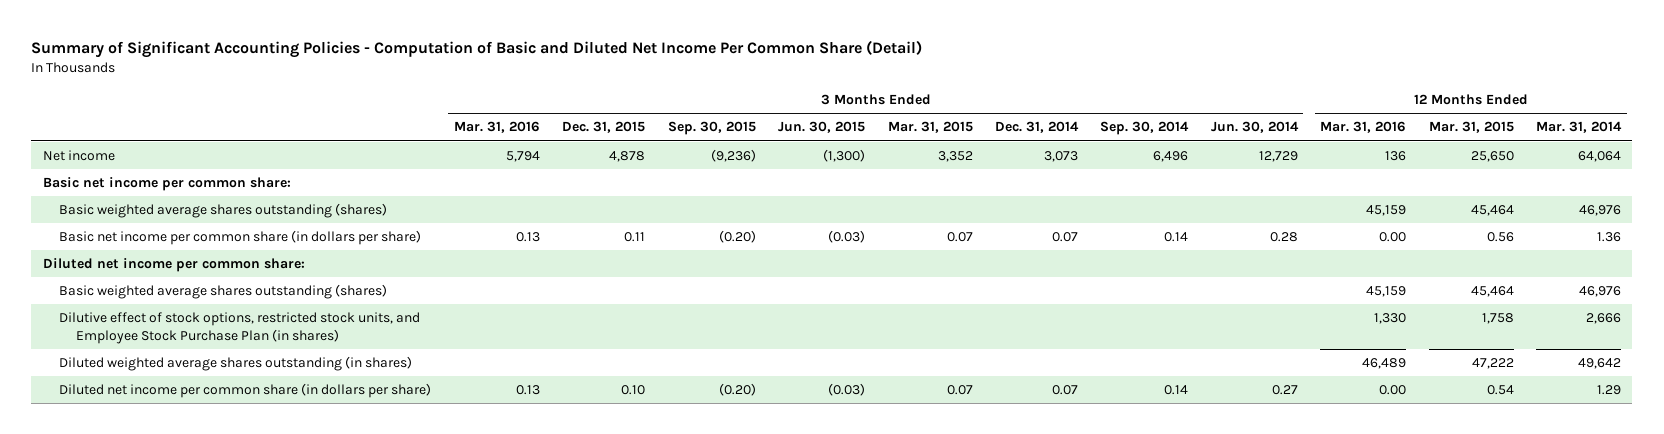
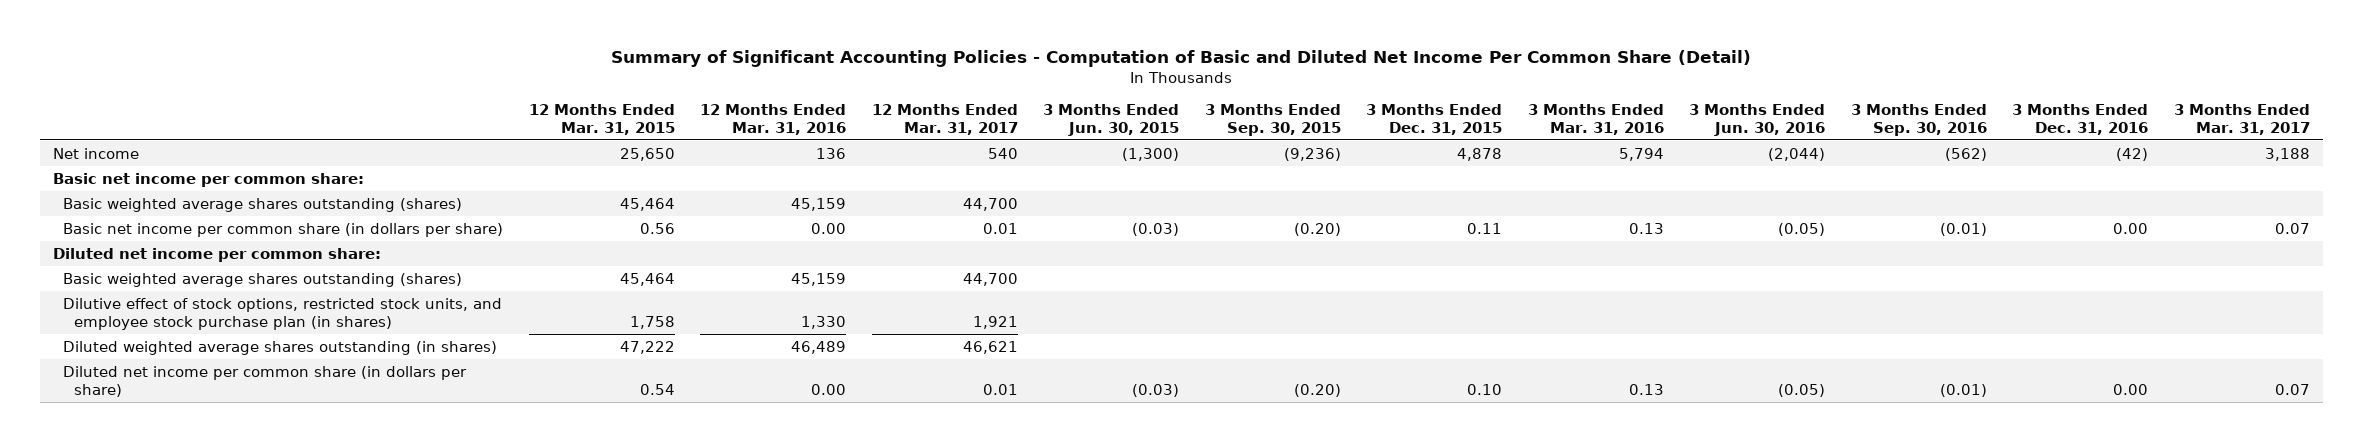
[887,121,973,134] Mar. 31, 2015 -> none
[994,121,1079,134] Dec. 31, 2014 -> none
[1100,121,1190,136] Sep. 30, 2014 -> none
[1210,121,1299,134] Jun. 30, 2014 -> none
[1536,121,1623,134] Mar. 31, 2014 -> none
none -> [871,104,1018,136] 12 Months Ended Mar. 31, 2017
none -> [1689,104,1826,137] 3 Months Ended Jun. 30, 2016
none -> [1850,104,1987,137] 3 Months Ended Sep. 30, 2016
none -> [2012,104,2149,136] 3 Months Ended Dec. 31, 2016
none -> [2173,104,2310,136] 3 Months Ended Mar. 31, 2017
[59,312,421,344] Dilutive effect of stock options, restricted stock units, and Employee Stock Purchase Plan (in shares) -> [63,297,503,330] Dilutive effect of stock options, restricted stock units, and employee stock purchase plan (in shares)

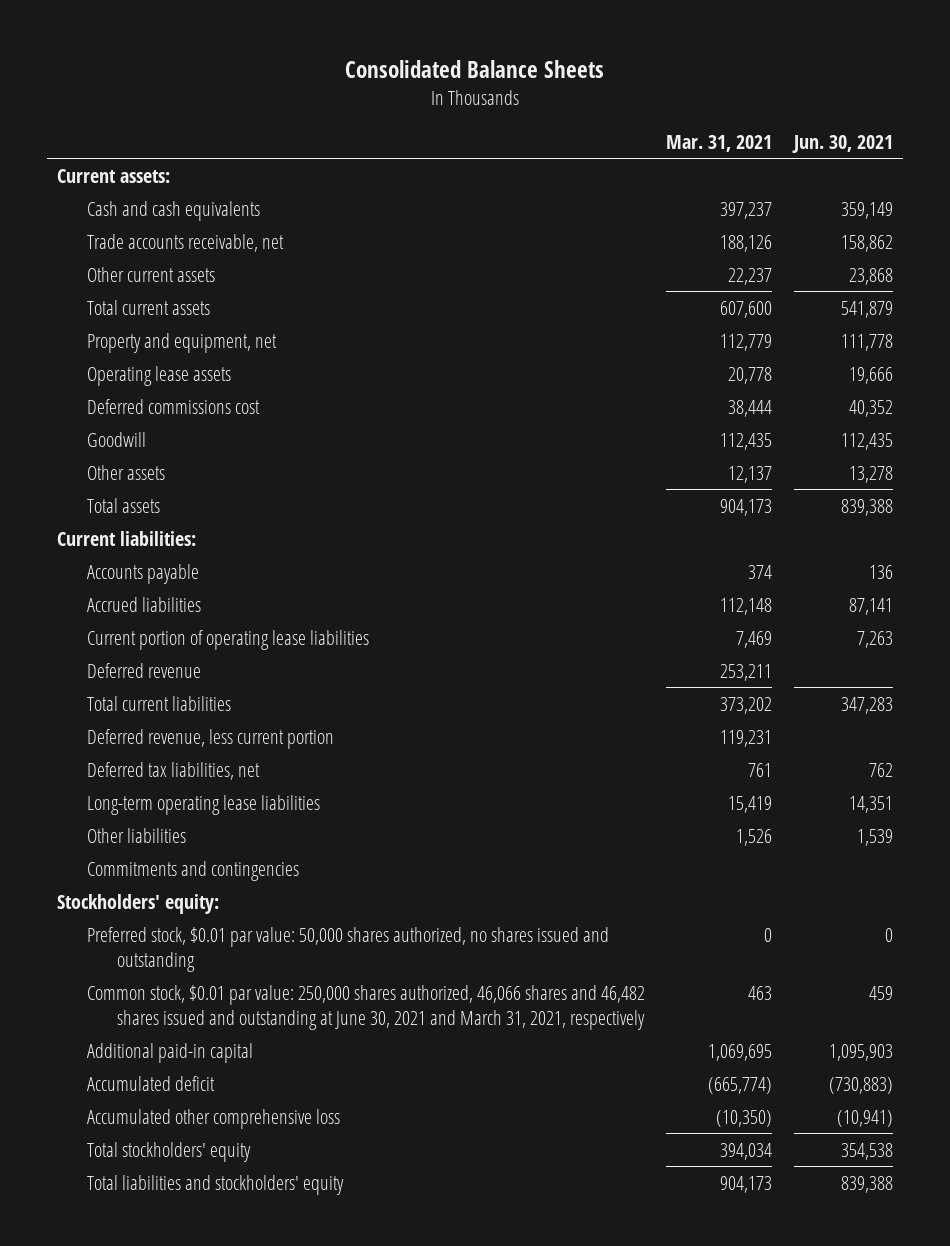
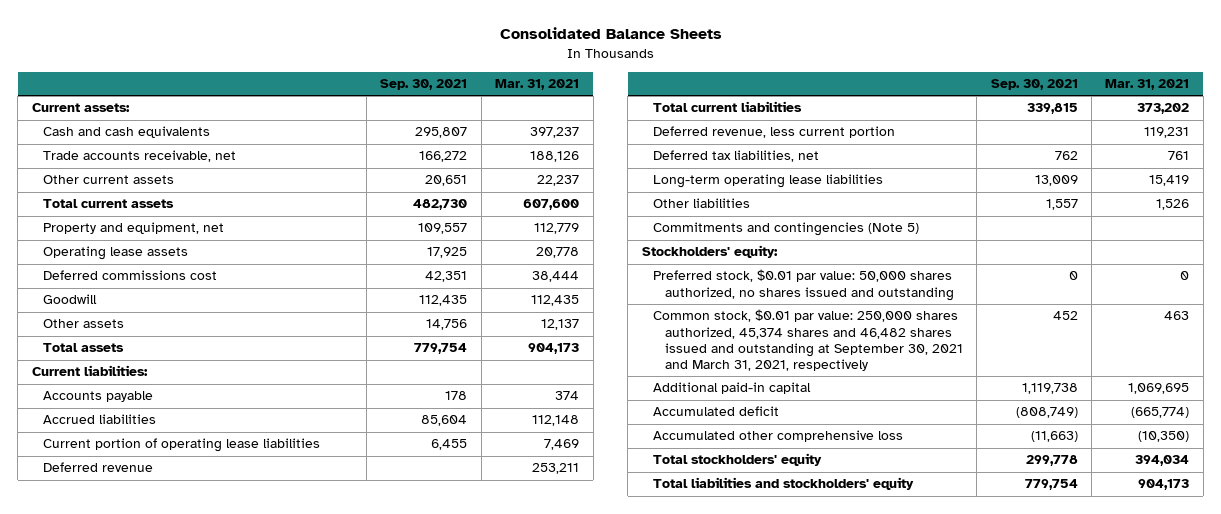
[791,135,893,154] Jun. 30, 2021 -> none
none -> [380,79,468,91] Sep. 30, 2021
[87,860,300,881] Commitments and contingencies -> [653,222,920,237] Commitments and contingencies (Note 5)
[87,984,646,1031] Common stock, $0.01 par value: 250,000 shares authorized, 46,066 shares and 46,482 shares issued and outstanding at June 30, 2021 and March 31, 2021, respectively -> [653,309,963,372] Common stock, $0.01 par value: 250,000 shares authorized, 45,374 shares and 46,482 shares issued and outstanding at September 30, 2021 and March 31, 2021, respectively

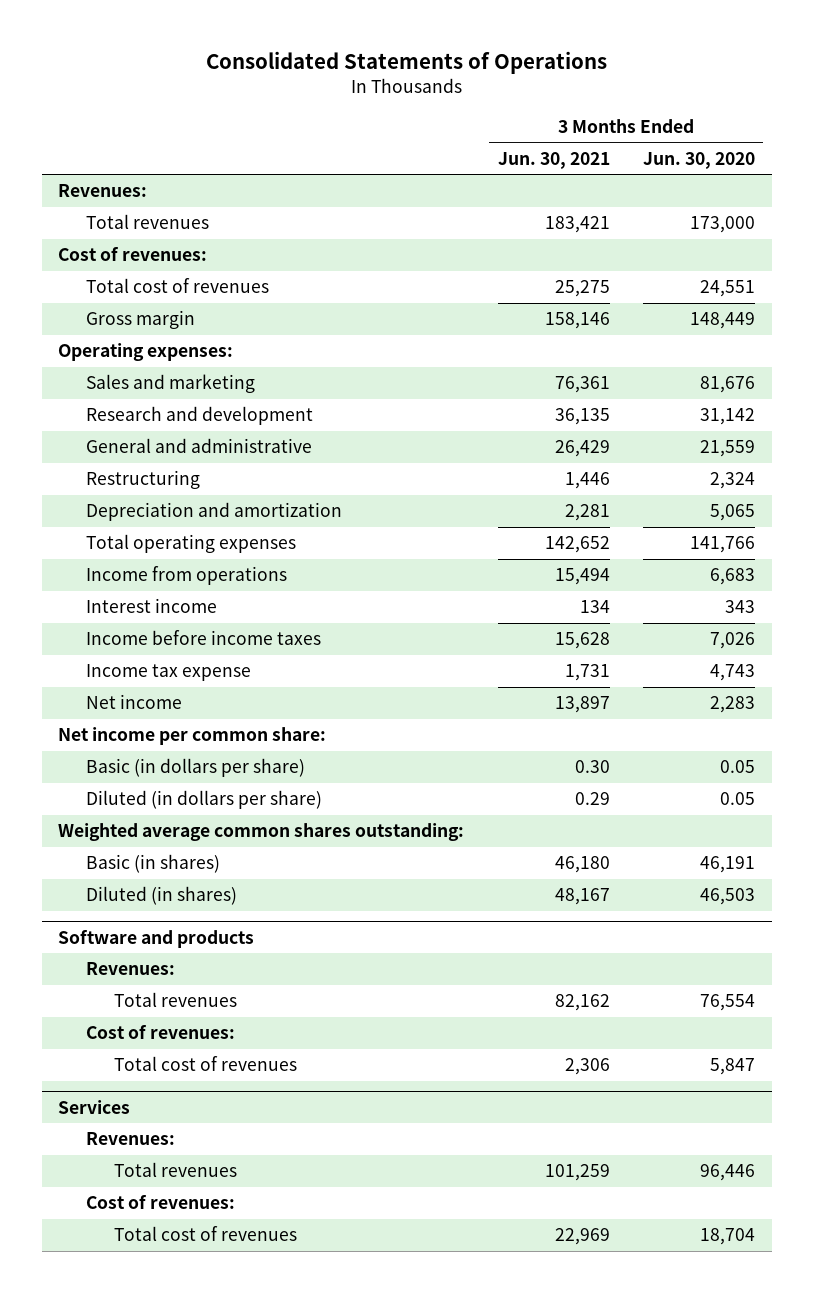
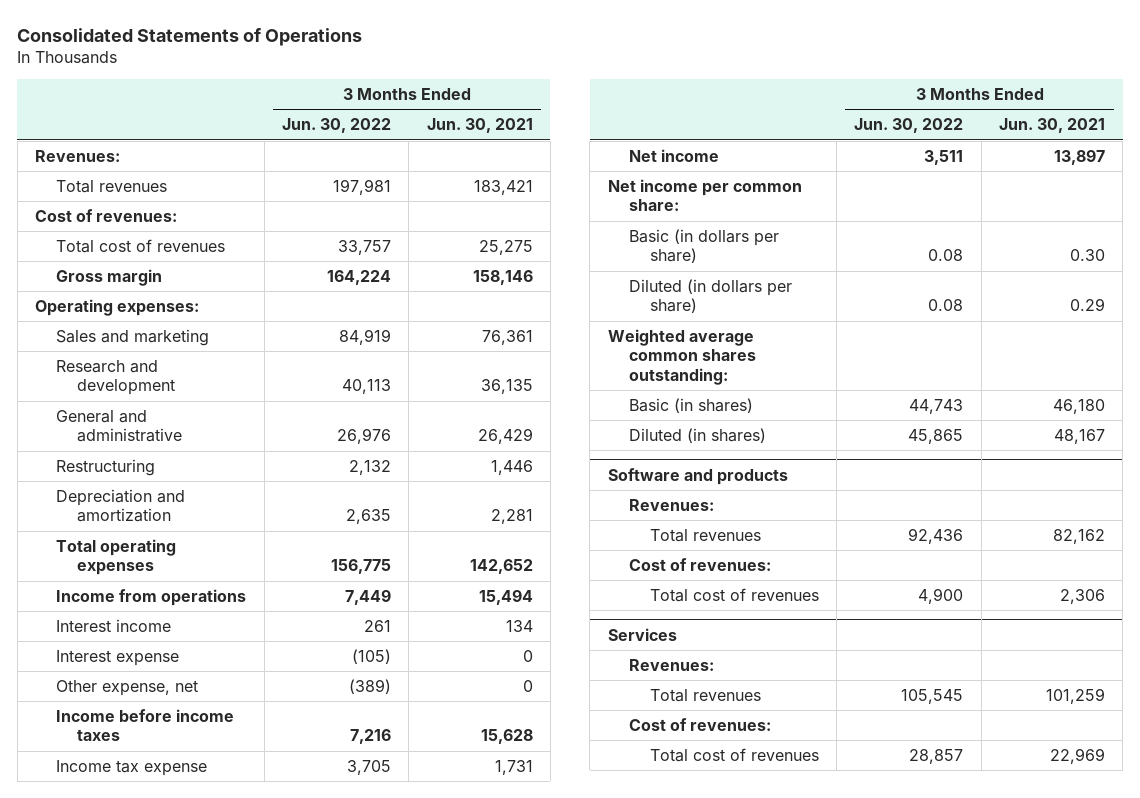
[642,151,755,169] Jun. 30, 2020 -> none
none -> [281,118,391,134] Jun. 30, 2022
none -> [56,649,180,666] Interest expense
none -> [56,679,199,696] Other expense, net

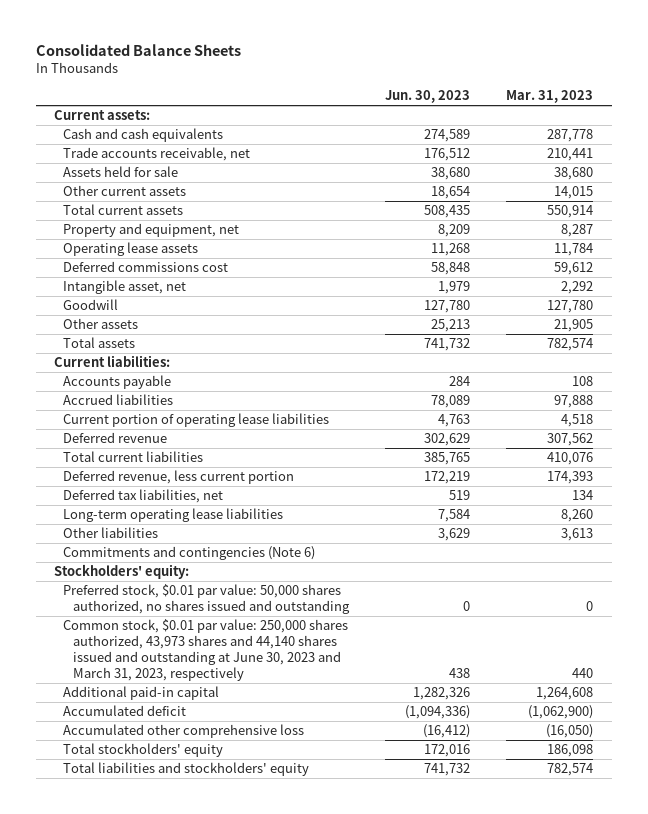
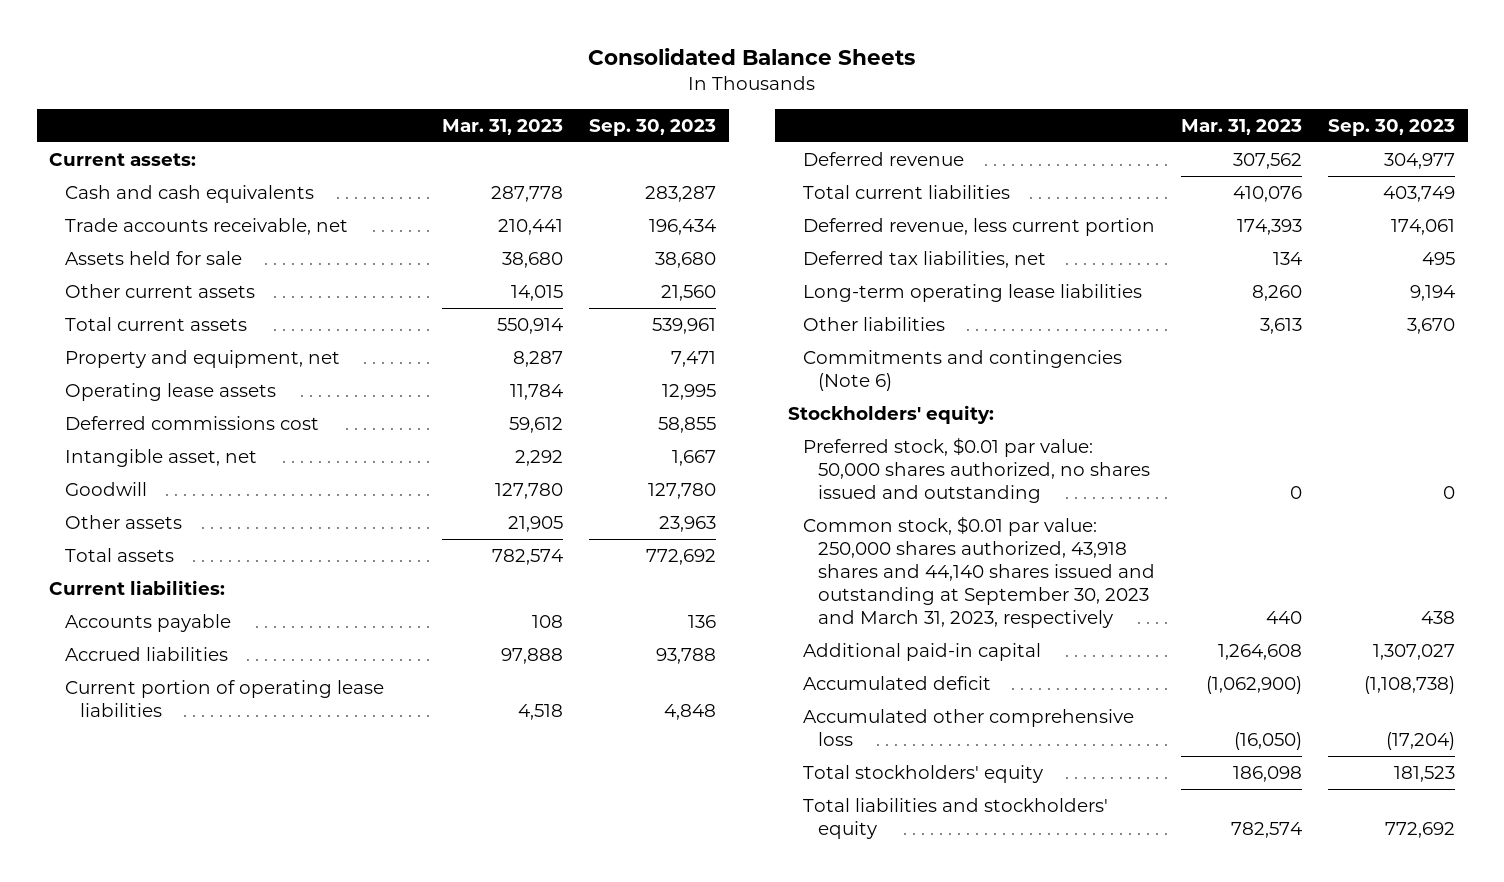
[385,90,471,104] Jun. 30, 2023 -> none
none -> [589,118,717,136] Sep. 30, 2023
[63,619,349,681] Common stock, $0.01 par value: 250,000 shares authorized, 43,973 shares and 44,140 shares issued and outstanding at June 30, 2023 and March 31, 2023, respectively -> [803,515,1156,629] Common stock, $0.01 par value: 250,000 shares authorized, 43,918 shares and 44,140 shares issued and outstanding at September 30, 2023 and March 31, 2023, respectively

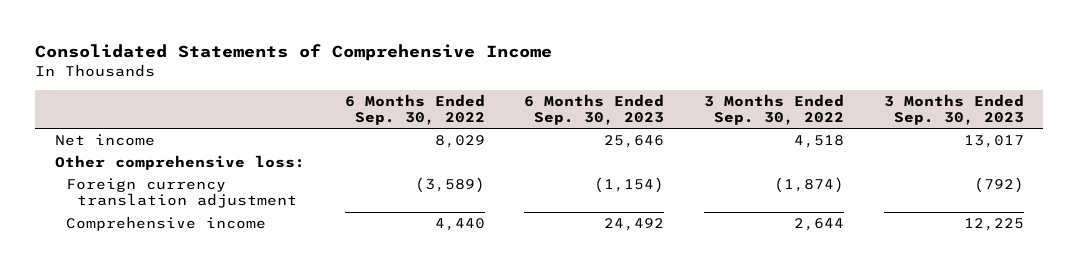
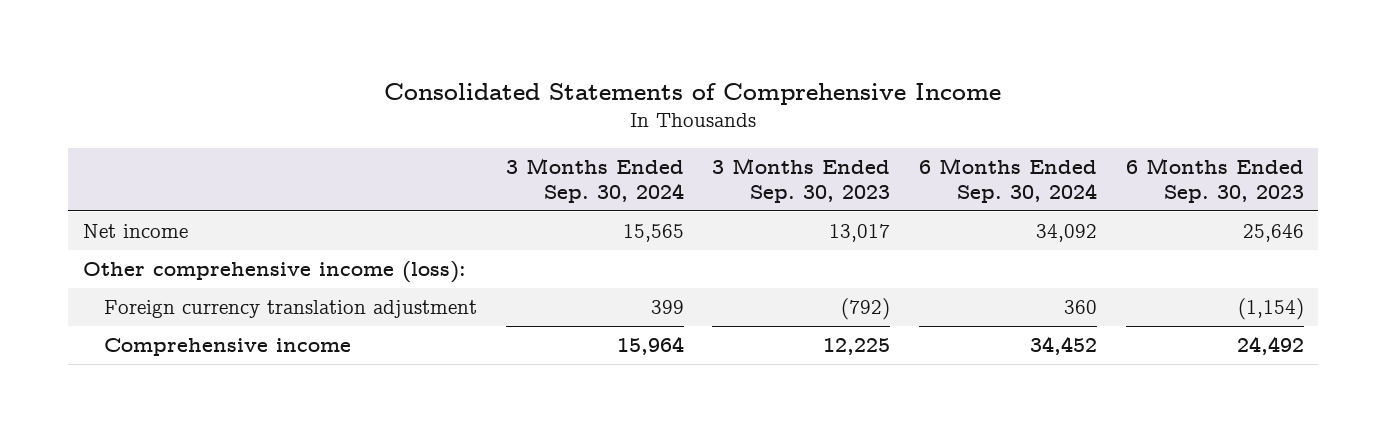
[344,93,485,126] 6 Months Ended Sep. 30, 2022 -> none
[703,93,844,126] 3 Months Ended Sep. 30, 2022 -> none
none -> [505,157,684,204] 3 Months Ended Sep. 30, 2024
none -> [918,157,1097,204] 6 Months Ended Sep. 30, 2024
[54,155,305,171] Other comprehensive loss: -> [82,261,466,284] Other comprehensive income (loss):

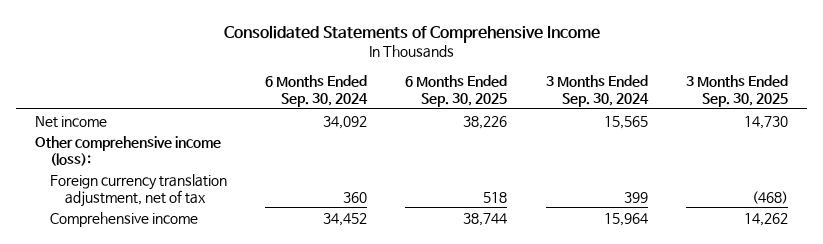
[712,157,891,204] 3 Months Ended Sep. 30, 2023 -> none
[1125,157,1304,204] 6 Months Ended Sep. 30, 2023 -> none
none -> [405,74,508,107] 6 Months Ended Sep. 30, 2025
none -> [685,74,788,107] 3 Months Ended Sep. 30, 2025
[103,300,477,319] Foreign currency translation adjustment -> [50,173,228,207] Foreign currency translation adjustment, net of tax

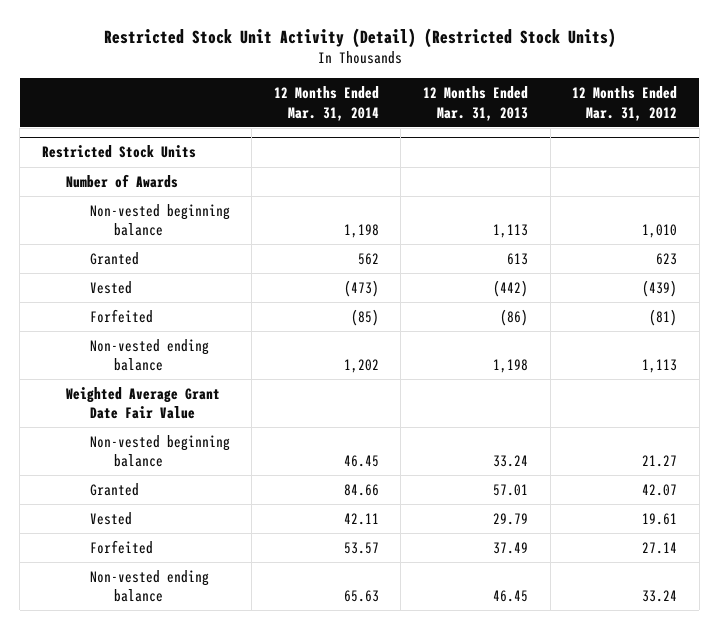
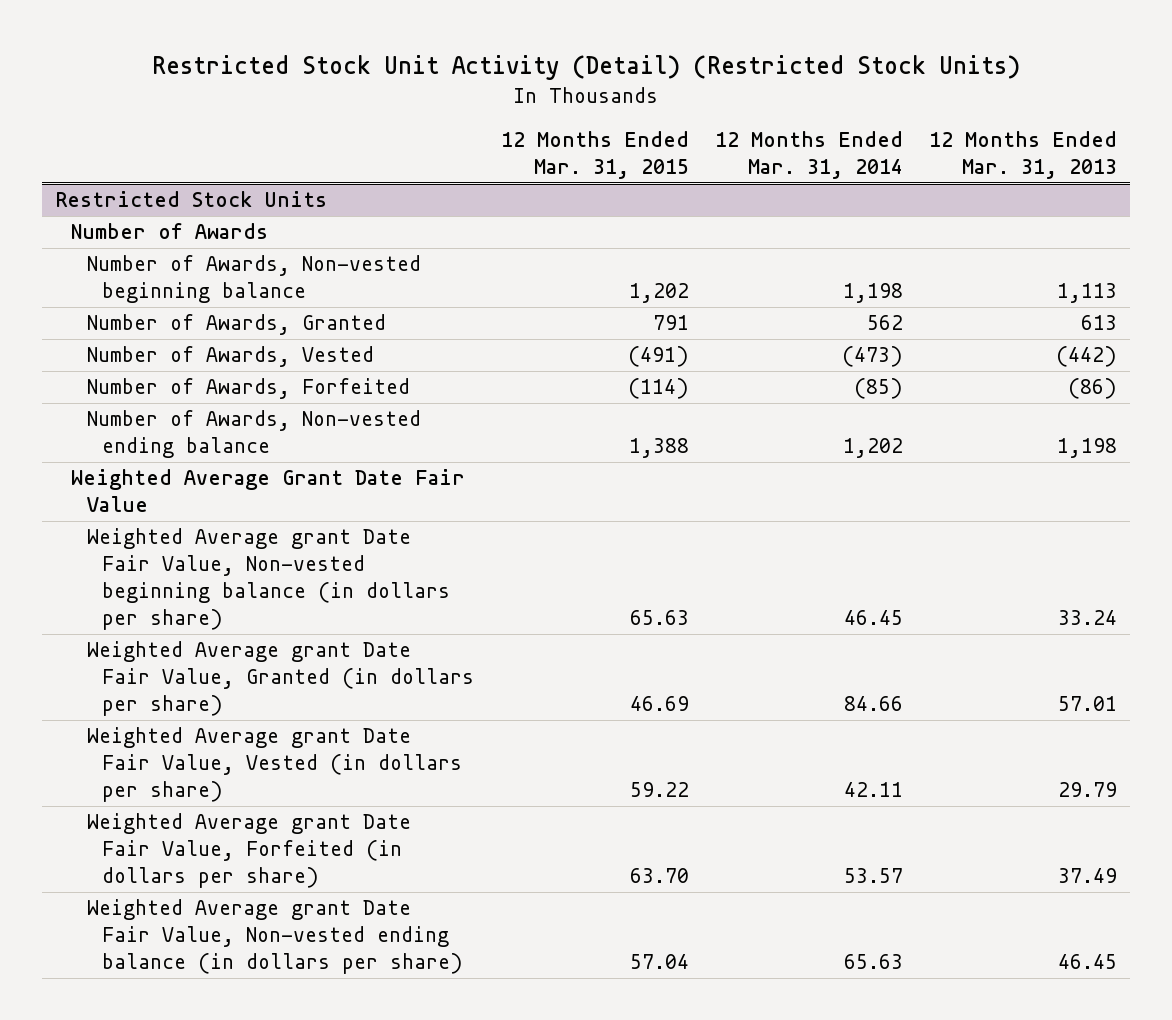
[572,86,678,121] 12 Months Ended Mar. 31, 2012 -> none
none -> [500,130,689,179] 12 Months Ended Mar. 31, 2015
[89,203,230,237] Non-vested beginning balance -> [86,255,421,304] Number of Awards, Non-vested beginning balance
[89,251,139,265] Granted -> [86,314,386,336] Number of Awards, Granted
[89,280,132,294] Vested -> [86,346,374,368] Number of Awards, Vested
[89,308,153,323] Forfeited -> [86,378,410,400] Number of Awards, Forfeited
[89,338,209,372] Non-vested ending balance -> [86,410,421,459] Number of Awards, Non-vested ending balance
[89,434,230,468] Non-vested beginning balance -> [86,528,451,631] Weighted Average grant Date Fair Value, Non-vested beginning balance (in dollars per share)
[89,482,139,496] Granted -> [86,641,475,717] Weighted Average grant Date Fair Value, Granted (in dollars per share)
[89,511,132,525] Vested -> [86,727,463,803] Weighted Average grant Date Fair Value, Vested (in dollars per share)
[89,539,153,554] Forfeited -> [86,813,411,889] Weighted Average grant Date Fair Value, Forfeited (in dollars per share)
[89,569,209,603] Non-vested ending balance -> [86,899,464,975] Weighted Average grant Date Fair Value, Non-vested ending balance (in dollars per share)

